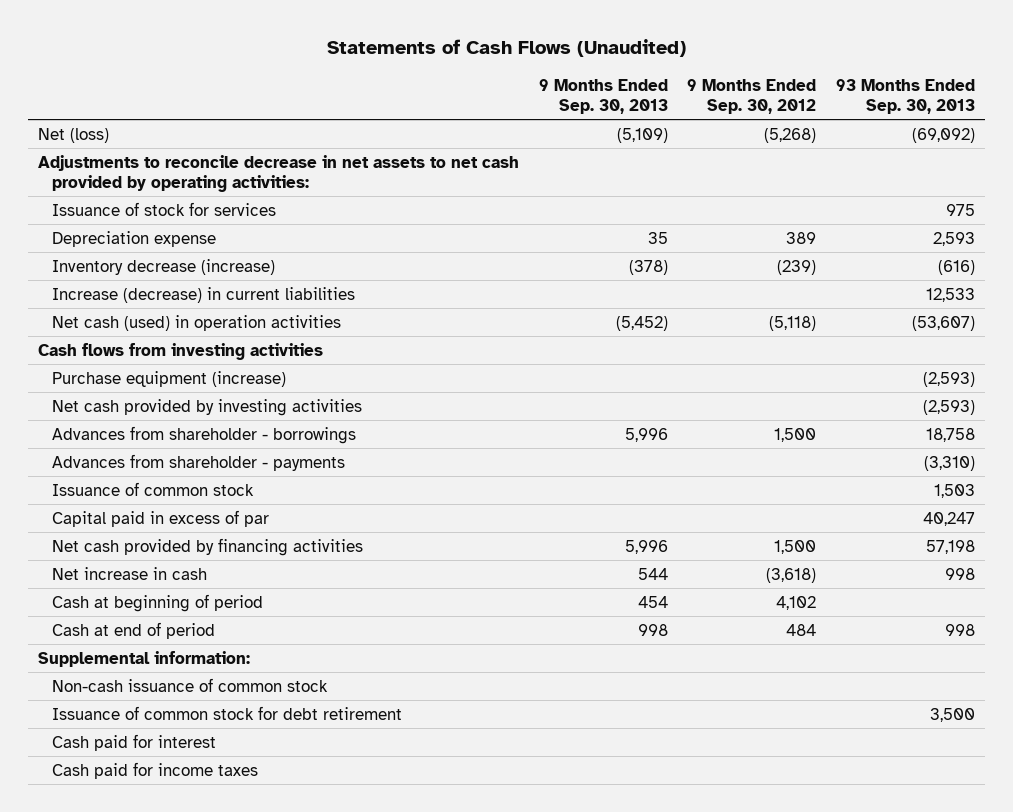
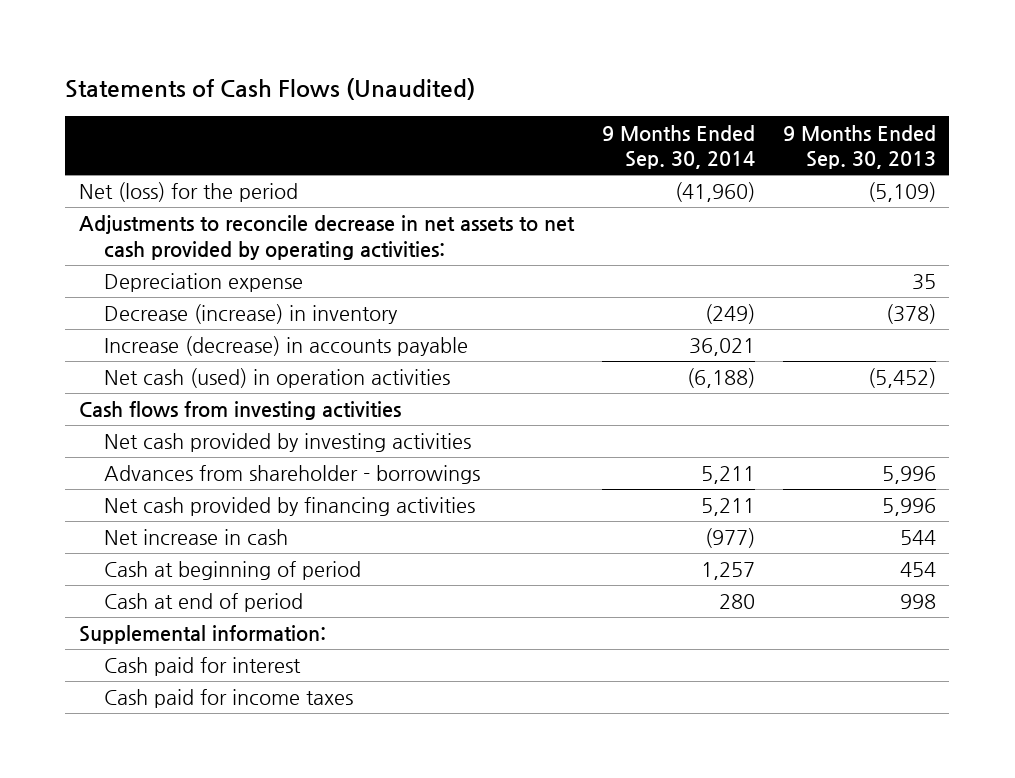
[687,79,817,115] 9 Months Ended Sep. 30, 2012 -> none
[836,79,976,115] 93 Months Ended Sep. 30, 2013 -> none
none -> [601,124,755,170] 9 Months Ended Sep. 30, 2014
[37,127,109,143] Net (loss) -> [79,182,299,203] Net (loss) for the period
[51,201,276,216] Issuance of stock for services -> none
[51,258,275,275] Inventory decrease (increase) -> [104,304,399,325] Decrease (increase) in inventory
[51,286,355,303] Increase (decrease) in current liabilities -> [104,336,469,357] Increase (decrease) in accounts payable
[51,370,286,387] Purchase equipment (increase) -> none
[51,453,345,471] Advances from shareholder - payments -> none
[51,481,254,496] Issuance of common stock -> none
[51,509,269,527] Capital paid in excess of par -> none
[51,677,328,692] Non-cash issuance of common stock -> none
[51,705,402,720] Issuance of common stock for debt retirement -> none

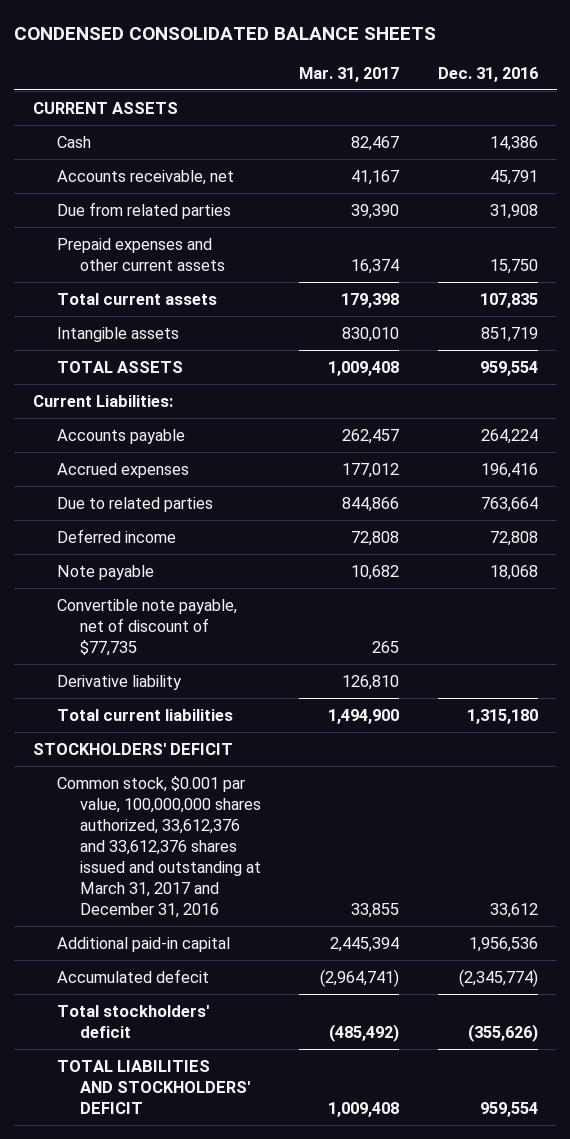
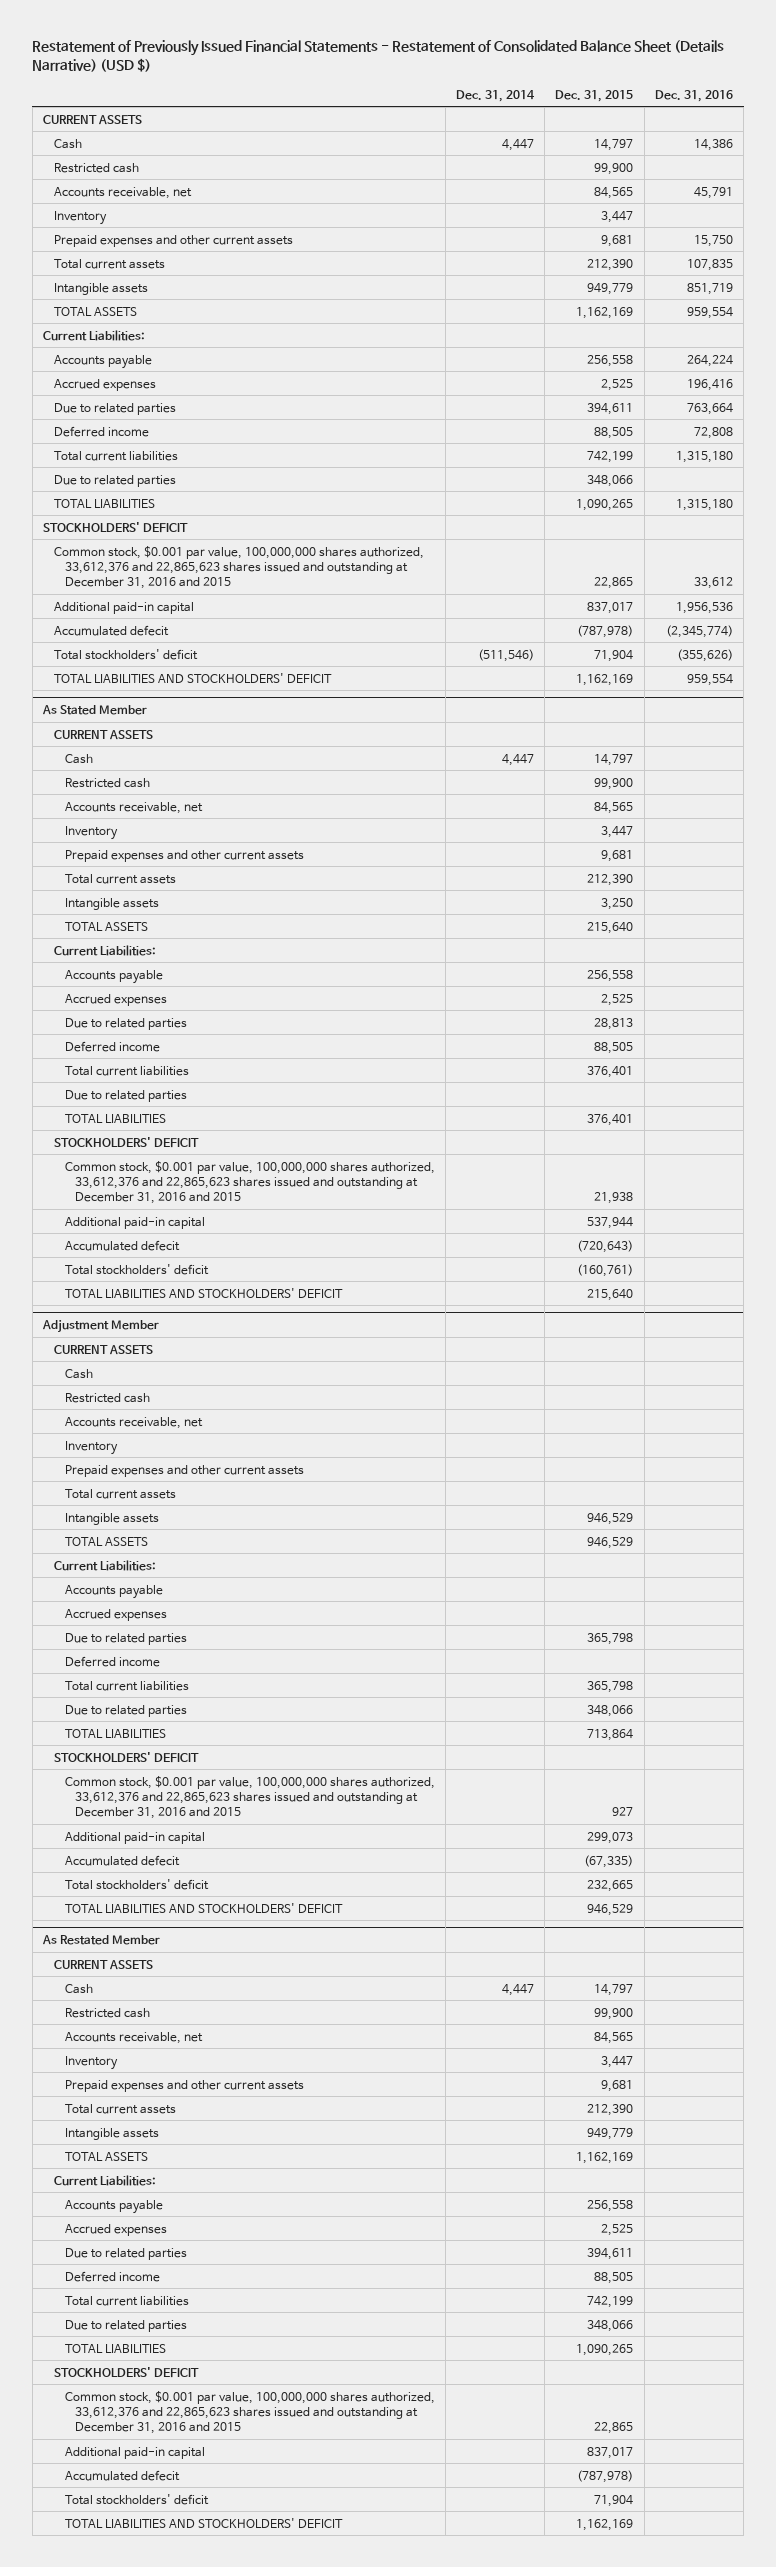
[13,26,436,40] CONDENSED CONSOLIDATED BALANCE SHEETS -> [32,39,725,72] Restatement of Previously Issued Financial Statements - Restatement of Consolidated Balance Sheet (Details Narrative) (USD $)
[299,66,400,82] Mar. 31, 2017 -> none
none -> [456,89,536,102] Dec. 31, 2014
none -> [555,89,634,102] Dec. 31, 2015
none -> [53,162,139,173] Restricted cash
[56,201,231,219] Due from related parties -> none
none -> [53,210,107,225] Inventory
[56,564,154,580] Note payable -> none
[56,598,237,656] Convertible note payable, net of discount of $77,735 -> none
[56,674,181,690] Derivative liability -> none
none -> [53,474,176,487] Due to related parties
none -> [53,498,155,508] TOTAL LIABILITIES
[56,775,262,919] Common stock, $0.001 par value, 100,000,000 shares authorized, 33,612,376 and 33,612,376 shares issued and outstanding at March 31, 2017 and December 31, 2016 -> [53,545,424,589] Common stock, $0.001 par value, 100,000,000 shares authorized, 33,612,376 and 22,865,623 shares issued and outstanding at December 31, 2016 and 2015
none -> [41,705,147,716] As Stated Member
none -> [53,729,153,740] CURRENT ASSETS
none -> [64,753,93,764] Cash
none -> [64,777,150,788] Restricted cash
none -> [64,801,203,814] Accounts receivable, net
none -> [64,825,118,840] Inventory
none -> [64,849,304,862] Prepaid expenses and other current assets
none -> [64,873,176,884] Total current assets
none -> [64,897,159,910] Intangible assets
none -> [64,921,148,931] TOTAL ASSETS
none -> [53,944,156,956] Current Liabilities:
none -> [64,969,163,984] Accounts payable
none -> [64,993,167,1006] Accrued expenses
none -> [64,1017,187,1030] Due to related parties
none -> [64,1040,160,1052] Deferred income
none -> [64,1065,189,1076] Total current liabilities
none -> [64,1089,187,1102] Due to related parties
none -> [64,1113,166,1123] TOTAL LIABILITIES
none -> [53,1136,199,1148] STOCKHOLDERS' DEFICIT
none -> [64,1160,435,1204] Common stock, $0.001 par value, 100,000,000 shares authorized, 33,612,376 and 22,865,623 shares issued and outstanding at December 31, 2016 and 2015
none -> [64,1216,205,1229] Additional paid-in capital
none -> [64,1239,180,1251] Accumulated defecit
none -> [64,1263,209,1275] Total stockholders' deficit
none -> [64,1287,343,1298] TOTAL LIABILITIES AND STOCKHOLDERS' DEFICIT
none -> [41,1319,159,1334] Adjustment Member
none -> [53,1344,153,1355] CURRENT ASSETS
none -> [64,1368,93,1379] Cash
none -> [64,1392,150,1403] Restricted cash
none -> [64,1416,203,1429] Accounts receivable, net
none -> [64,1440,118,1455] Inventory
none -> [64,1464,304,1477] Prepaid expenses and other current assets
none -> [64,1488,176,1499] Total current assets
none -> [64,1512,159,1525] Intangible assets
none -> [64,1536,148,1546] TOTAL ASSETS
none -> [53,1559,156,1571] Current Liabilities:
none -> [64,1584,163,1599] Accounts payable
none -> [64,1608,167,1621] Accrued expenses
none -> [64,1632,187,1645] Due to related parties
none -> [64,1655,160,1667] Deferred income
none -> [64,1680,189,1691] Total current liabilities
none -> [64,1704,187,1717] Due to related parties
none -> [64,1728,166,1738] TOTAL LIABILITIES
none -> [53,1751,199,1763] STOCKHOLDERS' DEFICIT
none -> [64,1775,435,1819] Common stock, $0.001 par value, 100,000,000 shares authorized, 33,612,376 and 22,865,623 shares issued and outstanding at December 31, 2016 and 2015
none -> [64,1831,205,1844] Additional paid-in capital
none -> [64,1854,180,1866] Accumulated defecit
none -> [64,1878,209,1890] Total stockholders' deficit
none -> [64,1902,343,1913] TOTAL LIABILITIES AND STOCKHOLDERS' DEFICIT
none -> [41,1935,160,1946] As Restated Member
none -> [53,1959,153,1970] CURRENT ASSETS
none -> [64,1983,93,1994] Cash
none -> [64,2007,150,2018] Restricted cash
none -> [64,2031,203,2044] Accounts receivable, net
none -> [64,2055,118,2070] Inventory
none -> [64,2079,304,2092] Prepaid expenses and other current assets
none -> [64,2103,176,2114] Total current assets
none -> [64,2127,159,2140] Intangible assets
none -> [64,2151,148,2161] TOTAL ASSETS
none -> [53,2174,156,2186] Current Liabilities:
none -> [64,2199,163,2214] Accounts payable
none -> [64,2223,167,2236] Accrued expenses
none -> [64,2247,187,2260] Due to related parties
none -> [64,2270,160,2282] Deferred income
none -> [64,2295,189,2306] Total current liabilities
none -> [64,2319,187,2332] Due to related parties
none -> [64,2343,166,2353] TOTAL LIABILITIES
none -> [53,2366,199,2378] STOCKHOLDERS' DEFICIT
none -> [64,2390,435,2434] Common stock, $0.001 par value, 100,000,000 shares authorized, 33,612,376 and 22,865,623 shares issued and outstanding at December 31, 2016 and 2015
none -> [64,2446,205,2459] Additional paid-in capital
none -> [64,2469,180,2481] Accumulated defecit
none -> [64,2493,209,2505] Total stockholders' deficit
none -> [64,2517,343,2528] TOTAL LIABILITIES AND STOCKHOLDERS' DEFICIT

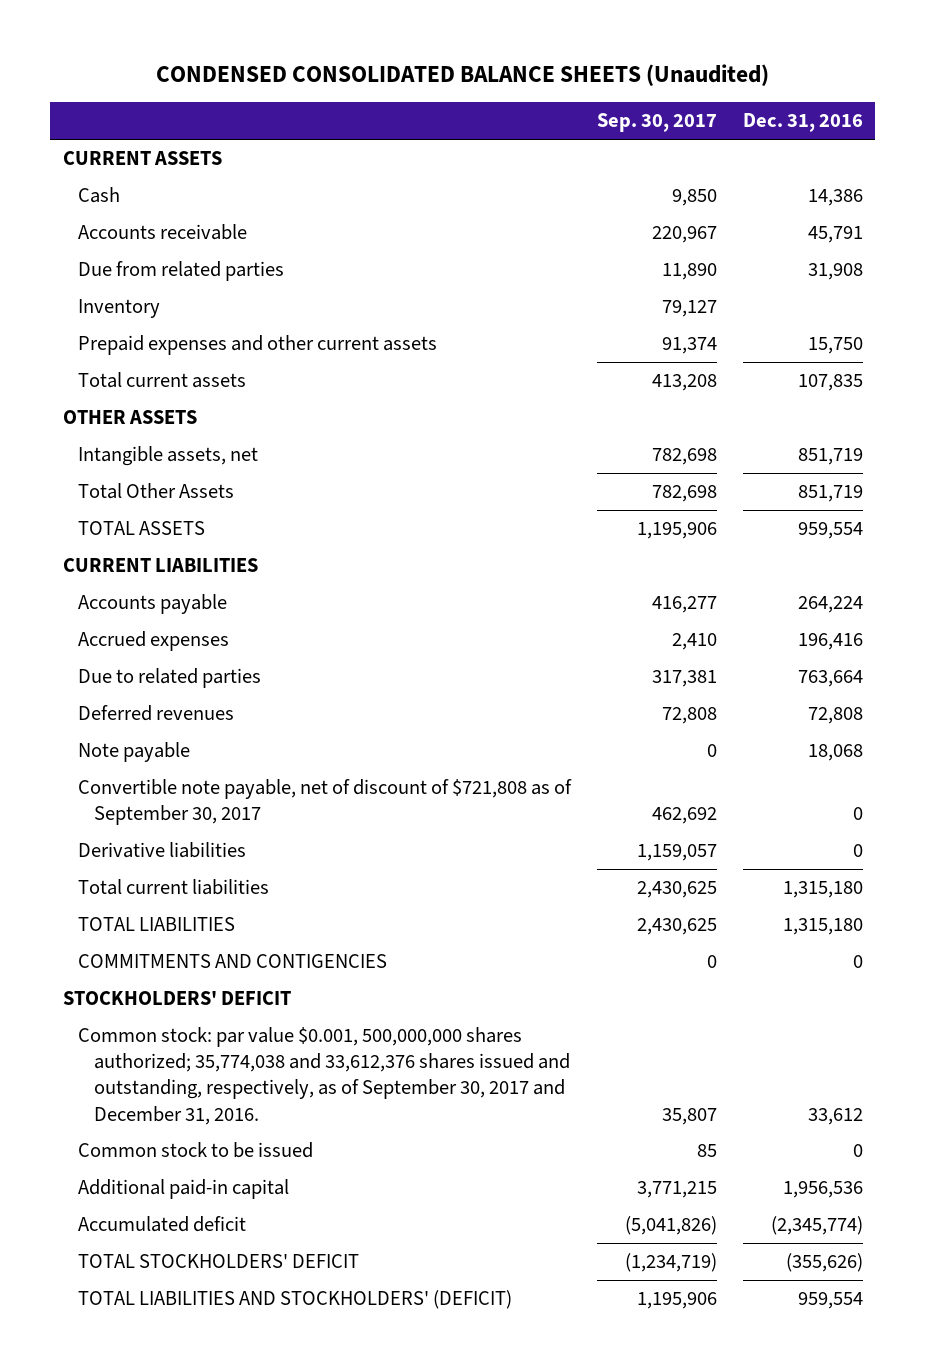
[32,39,725,72] Restatement of Previously Issued Financial Statements - Restatement of Consolidated Balance Sheet (Details Narrative) (USD $) -> [155,63,769,86] CONDENSED CONSOLIDATED BALANCE SHEETS (Unaudited)
[456,89,536,102] Dec. 31, 2014 -> none
[555,89,634,102] Dec. 31, 2015 -> none
none -> [597,113,718,133] Sep. 30, 2017
[53,162,139,173] Restricted cash -> none
[53,186,192,199] Accounts receivable, net -> [78,224,248,241] Accounts receivable
none -> [78,261,285,282] Due from related parties
none -> [62,410,197,425] OTHER ASSETS
[53,282,148,295] Intangible assets -> [78,446,259,467] Intangible assets, net
none -> [78,483,235,500] Total Other Assets
[42,329,145,341] Current Liabilities: -> [62,558,258,573] CURRENT LIABILITIES
[53,425,149,437] Deferred income -> [78,705,235,722] Deferred revenues
none -> [78,742,191,763] Note payable
none -> [78,779,573,826] Convertible note payable, net of discount of $721,808 as of September 30, 2017
none -> [78,842,247,859] Derivative liabilities
[53,474,176,487] Due to related parties -> none
none -> [78,954,388,969] COMMITMENTS AND CONTIGENCIES
[53,545,424,589] Common stock, $0.001 par value, 100,000,000 shares authorized, 33,612,376 and 22,865,623 shares issued and outstanding at December 31, 2016 and 2015 -> [78,1027,570,1125] Common stock: par value $0.001, 500,000,000 shares authorized; 35,774,038 and 33,612,376 shares issued and outstanding, respectively, as of September 30, 2017 and December 31, 2016.
none -> [78,1142,314,1159] Common stock to be issued
[41,705,147,716] As Stated Member -> none
[53,729,153,740] CURRENT ASSETS -> none
[64,753,93,764] Cash -> none
[64,777,150,788] Restricted cash -> none
[64,801,203,814] Accounts receivable, net -> none
[64,825,118,840] Inventory -> none
[64,849,304,862] Prepaid expenses and other current assets -> none
[64,873,176,884] Total current assets -> none
[64,897,159,910] Intangible assets -> none
[64,921,148,931] TOTAL ASSETS -> none
[53,944,156,956] Current Liabilities: -> none
[64,969,163,984] Accounts payable -> none
[64,993,167,1006] Accrued expenses -> none
[64,1017,187,1030] Due to related parties -> none
[64,1040,160,1052] Deferred income -> none
[64,1065,189,1076] Total current liabilities -> none
[64,1089,187,1102] Due to related parties -> none
[64,1113,166,1123] TOTAL LIABILITIES -> none
[53,1136,199,1148] STOCKHOLDERS' DEFICIT -> none
[64,1160,435,1204] Common stock, $0.001 par value, 100,000,000 shares authorized, 33,612,376 and 22,865,623 shares issued and outstanding at December 31, 2016 and 2015 -> none
[64,1216,205,1229] Additional paid-in capital -> none
[64,1239,180,1251] Accumulated defecit -> none
[64,1263,209,1275] Total stockholders' deficit -> none
[64,1287,343,1298] TOTAL LIABILITIES AND STOCKHOLDERS' DEFICIT -> none
[41,1319,159,1334] Adjustment Member -> none
[53,1344,153,1355] CURRENT ASSETS -> none
[64,1368,93,1379] Cash -> none
[64,1392,150,1403] Restricted cash -> none
[64,1416,203,1429] Accounts receivable, net -> none
[64,1440,118,1455] Inventory -> none
[64,1464,304,1477] Prepaid expenses and other current assets -> none
[64,1488,176,1499] Total current assets -> none
[64,1512,159,1525] Intangible assets -> none
[64,1536,148,1546] TOTAL ASSETS -> none
[53,1559,156,1571] Current Liabilities: -> none
[64,1584,163,1599] Accounts payable -> none
[64,1608,167,1621] Accrued expenses -> none
[64,1632,187,1645] Due to related parties -> none
[64,1655,160,1667] Deferred income -> none
[64,1680,189,1691] Total current liabilities -> none
[64,1704,187,1717] Due to related parties -> none
[64,1728,166,1738] TOTAL LIABILITIES -> none
[53,1751,199,1763] STOCKHOLDERS' DEFICIT -> none
[64,1775,435,1819] Common stock, $0.001 par value, 100,000,000 shares authorized, 33,612,376 and 22,865,623 shares issued and outstanding at December 31, 2016 and 2015 -> none
[64,1831,205,1844] Additional paid-in capital -> none
[64,1854,180,1866] Accumulated defecit -> none
[64,1878,209,1890] Total stockholders' deficit -> none
[64,1902,343,1913] TOTAL LIABILITIES AND STOCKHOLDERS' DEFICIT -> none
[41,1935,160,1946] As Restated Member -> none
[53,1959,153,1970] CURRENT ASSETS -> none
[64,1983,93,1994] Cash -> none
[64,2007,150,2018] Restricted cash -> none
[64,2031,203,2044] Accounts receivable, net -> none
[64,2055,118,2070] Inventory -> none
[64,2079,304,2092] Prepaid expenses and other current assets -> none
[64,2103,176,2114] Total current assets -> none
[64,2127,159,2140] Intangible assets -> none
[64,2151,148,2161] TOTAL ASSETS -> none
[53,2174,156,2186] Current Liabilities: -> none
[64,2199,163,2214] Accounts payable -> none
[64,2223,167,2236] Accrued expenses -> none
[64,2247,187,2260] Due to related parties -> none
[64,2270,160,2282] Deferred income -> none
[64,2295,189,2306] Total current liabilities -> none
[64,2319,187,2332] Due to related parties -> none
[64,2343,166,2353] TOTAL LIABILITIES -> none
[53,2366,199,2378] STOCKHOLDERS' DEFICIT -> none
[64,2390,435,2434] Common stock, $0.001 par value, 100,000,000 shares authorized, 33,612,376 and 22,865,623 shares issued and outstanding at December 31, 2016 and 2015 -> none
[64,2446,205,2459] Additional paid-in capital -> none
[64,2469,180,2481] Accumulated defecit -> none
[64,2493,209,2505] Total stockholders' deficit -> none
[64,2517,343,2528] TOTAL LIABILITIES AND STOCKHOLDERS' DEFICIT -> none
[53,624,169,636] Accumulated defecit -> [78,1216,247,1233] Accumulated deficit
[53,648,198,660] Total stockholders' deficit -> [78,1254,360,1269] TOTAL STOCKHOLDERS' DEFICIT
[53,672,332,683] TOTAL LIABILITIES AND STOCKHOLDERS' DEFICIT -> [78,1290,513,1310] TOTAL LIABILITIES AND STOCKHOLDERS' (DEFICIT)

